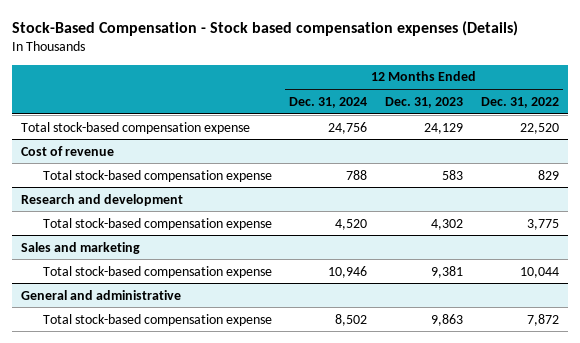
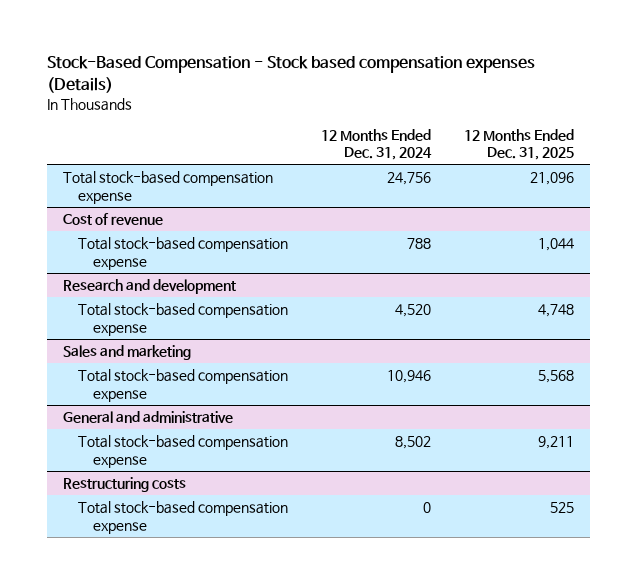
[385,96,464,108] Dec. 31, 2023 -> none
[480,96,559,108] Dec. 31, 2022 -> none
none -> [463,128,574,161] 12 Months Ended Dec. 31, 2025
none -> [63,477,187,493] Restructuring costs
none -> [77,501,288,534] Total stock-based compensation expense

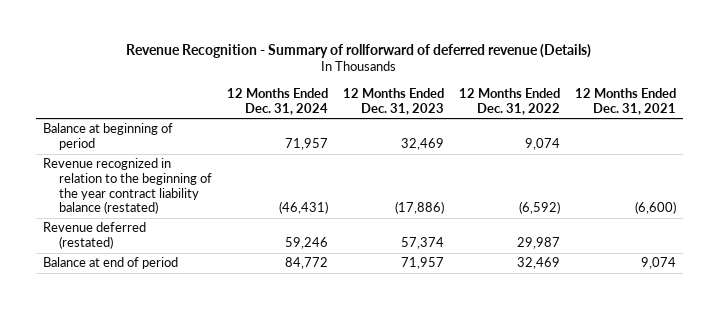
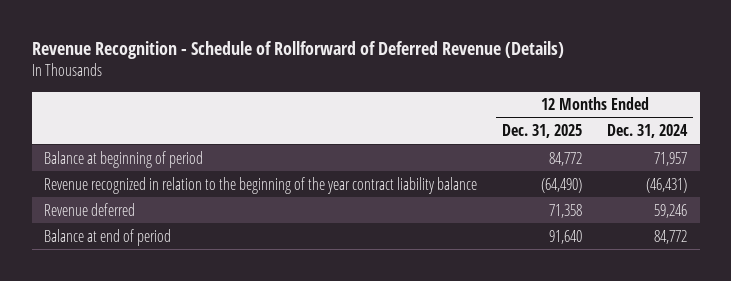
[126,43,592,58] Revenue Recognition - Summary of rollforward of deferred revenue (Details) -> [31,41,564,60] Revenue Recognition - Schedule of Rollforward of Deferred Revenue (Details)
[343,88,445,115] 12 Months Ended Dec. 31, 2023 -> none
[458,88,560,115] 12 Months Ended Dec. 31, 2022 -> none
[574,88,676,115] 12 Months Ended Dec. 31, 2021 -> none
none -> [502,124,583,139] Dec. 31, 2025
[42,158,213,215] Revenue recognized in relation to the beginning of the year contract liability balance (restated) -> [44,176,478,194] Revenue recognized in relation to the beginning of the year contract liability balance
[42,222,146,250] Revenue deferred (restated) -> [44,202,136,216] Revenue deferred

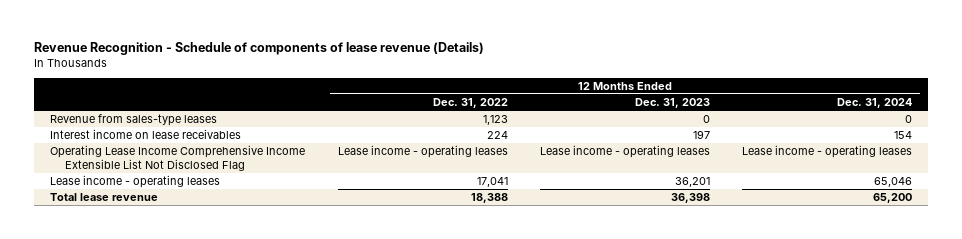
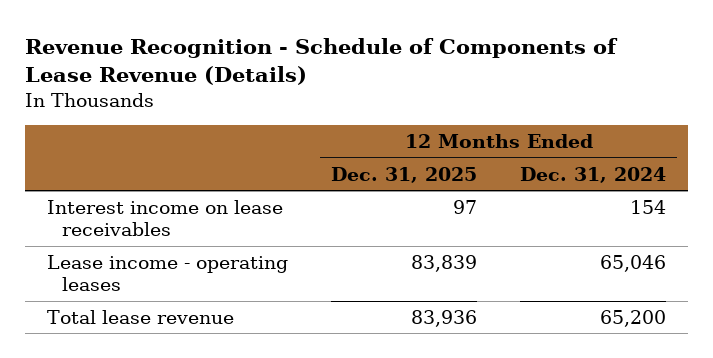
[34,41,485,55] Revenue Recognition - Schedule of components of lease revenue (Details) -> [25,37,619,86] Revenue Recognition - Schedule of Components of Lease Revenue (Details)
[432,98,508,109] Dec. 31, 2022 -> none
[634,98,710,109] Dec. 31, 2023 -> none
none -> [331,166,478,183] Dec. 31, 2025
[50,114,218,127] Revenue from sales-type leases -> none
[50,145,306,171] Operating Lease Income Comprehensive Income Extensible List Not Disclosed Flag -> none

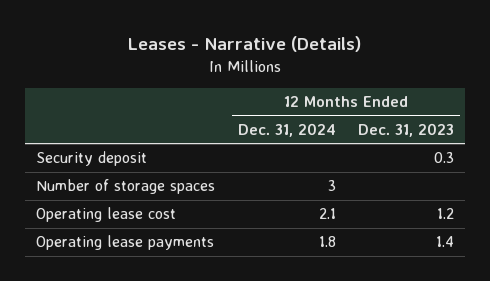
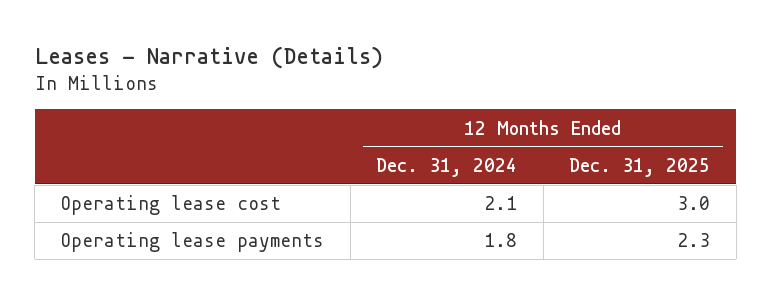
[357,123,454,138] Dec. 31, 2023 -> none
none -> [569,157,711,177] Dec. 31, 2025
[36,151,148,167] Security deposit -> none
[36,179,216,195] Number of storage spaces -> none

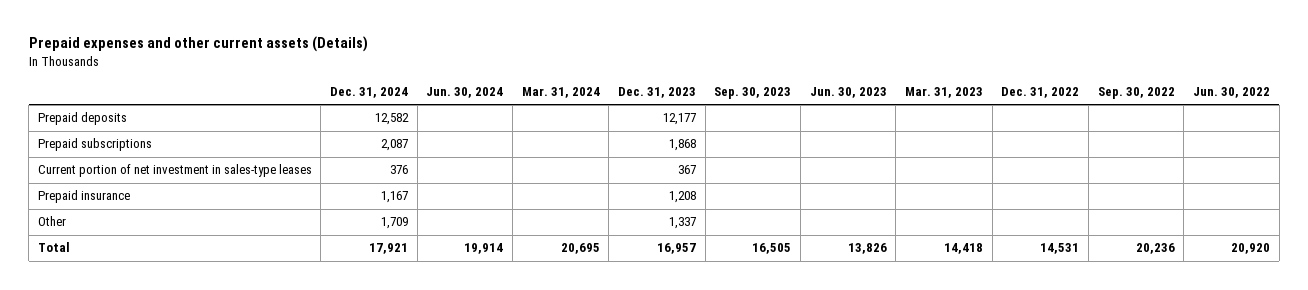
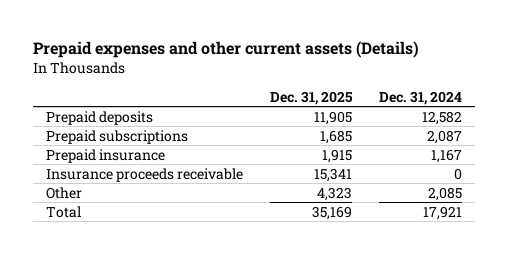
[426,86,504,98] Jun. 30, 2024 -> none
[521,86,600,98] Mar. 31, 2024 -> none
[618,86,697,98] Dec. 31, 2023 -> none
[714,86,792,99] Sep. 30, 2023 -> none
[809,86,887,98] Jun. 30, 2023 -> none
[904,86,983,98] Mar. 31, 2023 -> none
[1001,86,1080,98] Dec. 31, 2022 -> none
[1097,86,1175,99] Sep. 30, 2022 -> none
[1192,86,1270,98] Jun. 30, 2022 -> none
none -> [270,90,354,105] Dec. 31, 2025
[37,164,312,178] Current portion of net investment in sales-type leases -> none
none -> [46,167,244,182] Insurance proceeds receivable
[381,217,409,230] 1,709 -> [427,186,462,201] 2,085

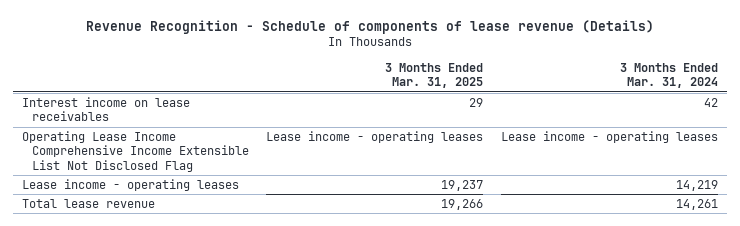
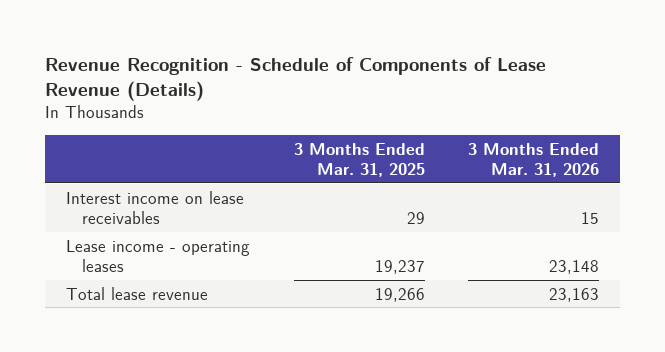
[85,19,654,34] Revenue Recognition - Schedule of components of lease revenue (Details) -> [44,56,546,102] Revenue Recognition - Schedule of Components of Lease Revenue (Details)
[620,62,719,89] 3 Months Ended Mar. 31, 2024 -> none
none -> [467,142,599,177] 3 Months Ended Mar. 31, 2026
[21,130,249,172] Operating Lease Income Comprehensive Income Extensible List Not Disclosed Flag -> none

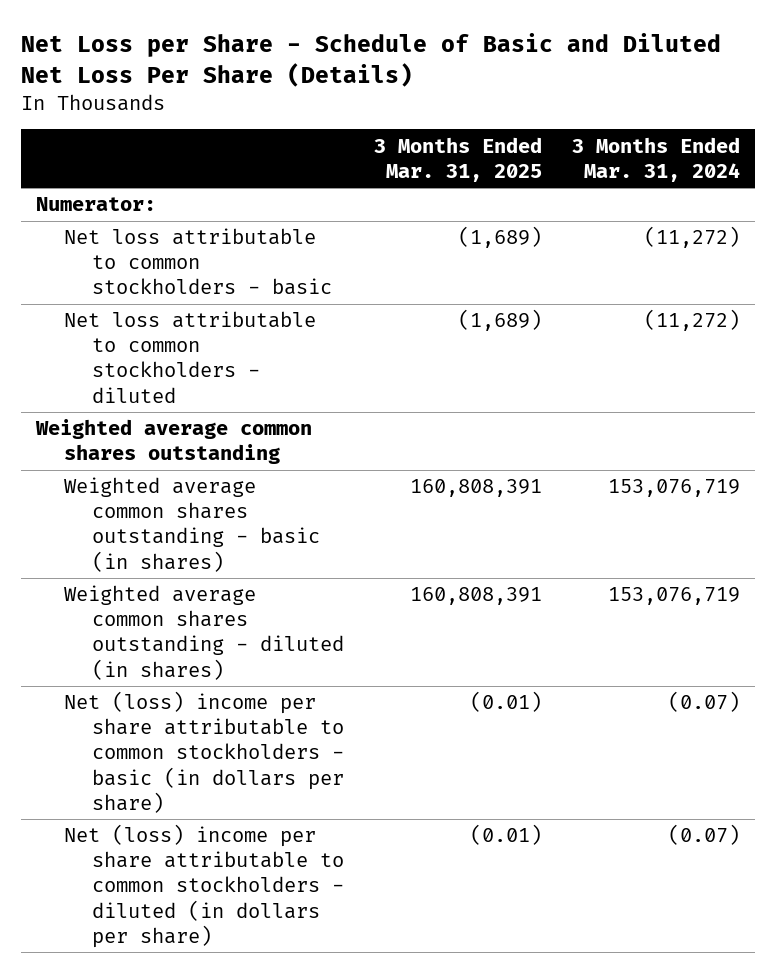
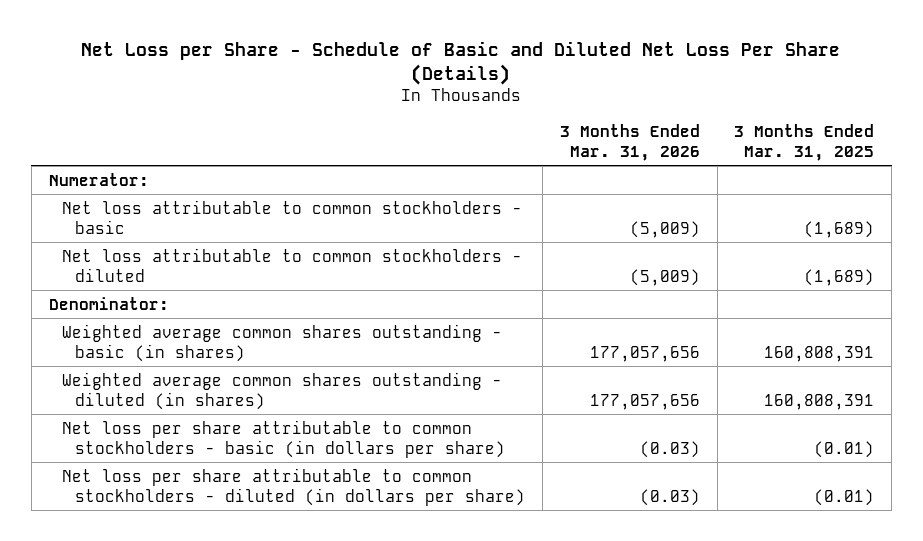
[571,136,740,182] 3 Months Ended Mar. 31, 2024 -> none
none -> [559,123,700,161] 3 Months Ended Mar. 31, 2026
[35,419,313,465] Weighted average common shares outstanding -> [48,296,169,310] Denominator:
[64,691,345,813] Net (loss) income per share attributable to common stockholders - basic (in dollars per share) -> [61,419,506,458] Net loss per share attributable to common stockholders - basic (in dollars per share)
[64,824,345,948] Net (loss) income per share attributable to common stockholders - diluted (in dollars per share) -> [61,467,526,506] Net loss per share attributable to common stockholders - diluted (in dollars per share)

